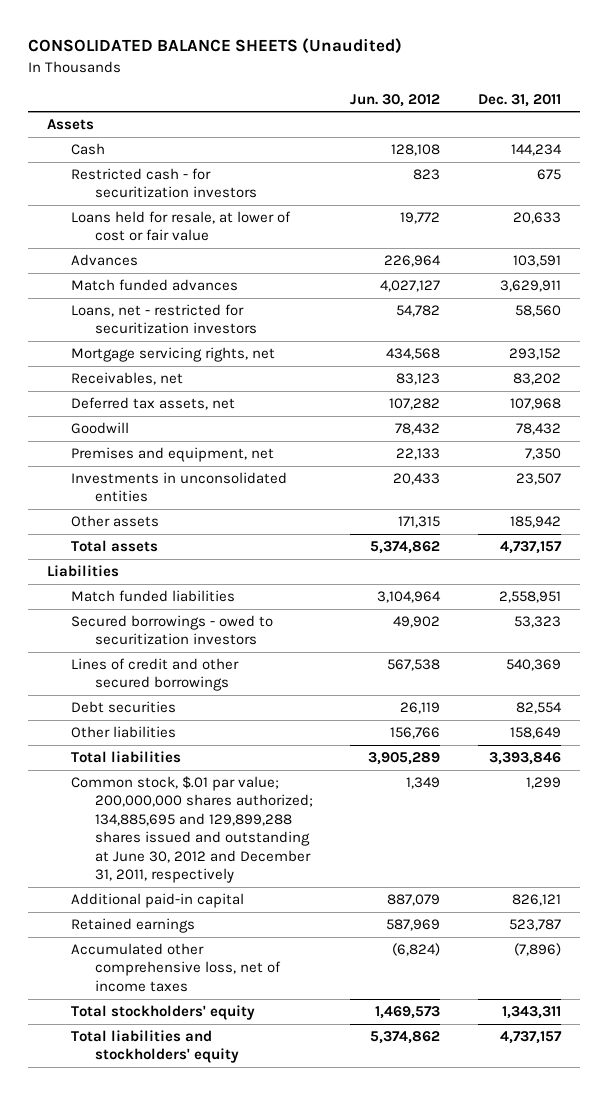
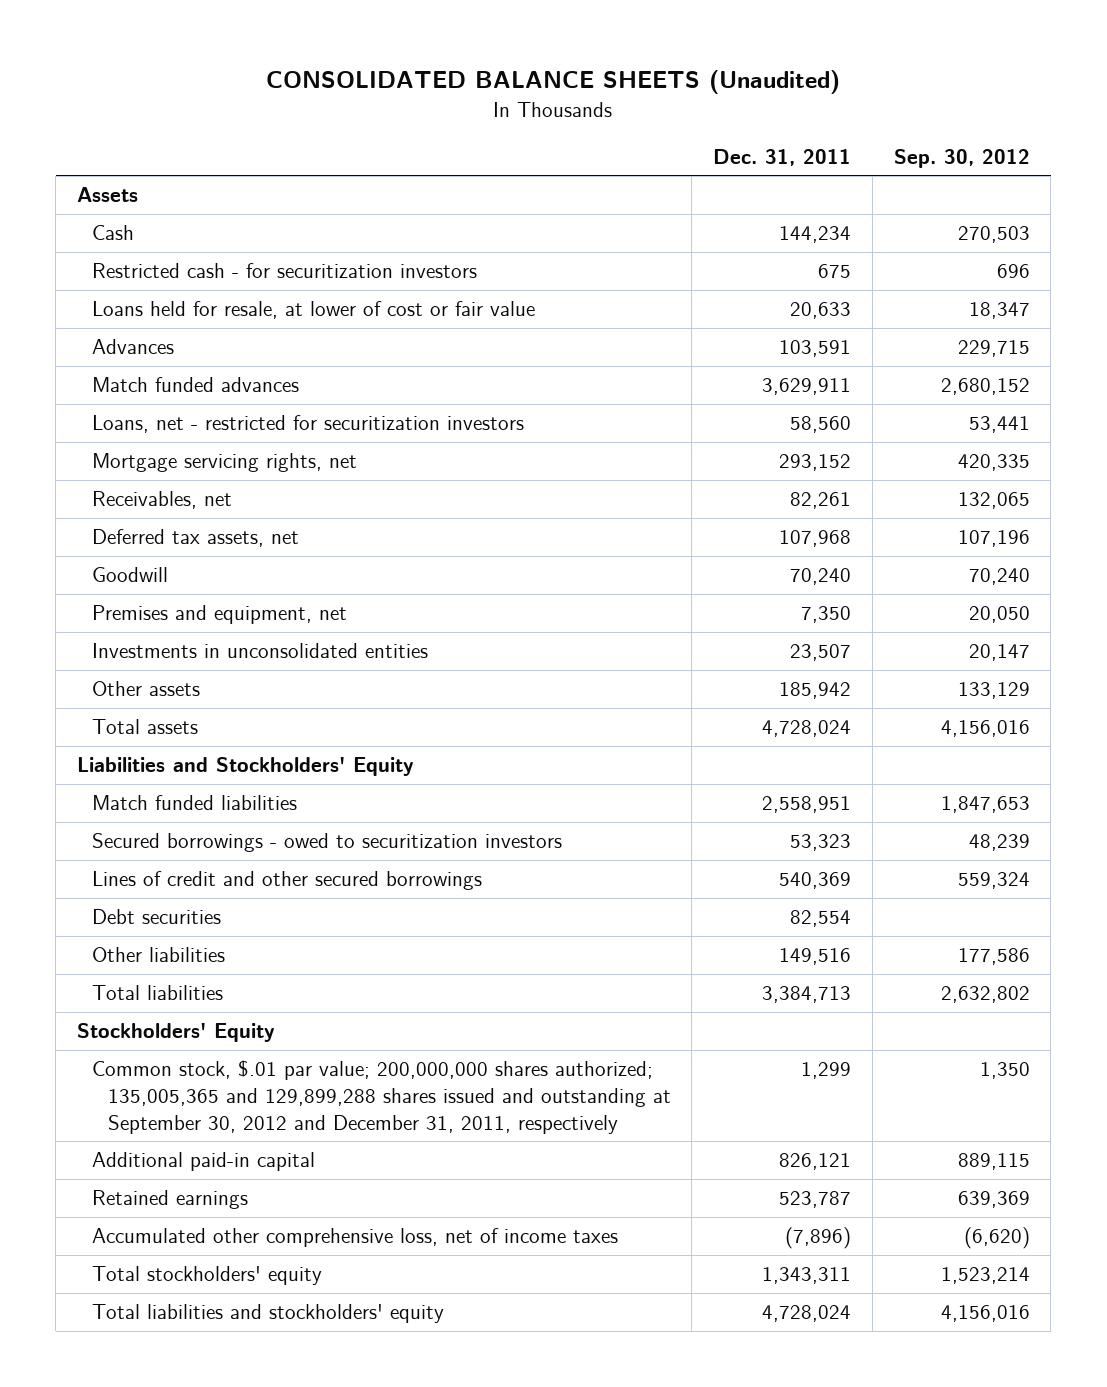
[350,93,441,107] Jun. 30, 2012 -> none
none -> [893,148,1030,168] Sep. 30, 2012
[513,373,562,386] 83,202 -> [790,492,852,510] 82,261
[516,423,562,436] 78,432 -> [790,568,852,586] 70,240
[47,565,120,578] Liabilities -> none
[500,541,563,555] 4,737,157 -> [762,720,852,738] 4,728,024
none -> [76,757,414,777] Liabilities and Stockholders' Equity
[510,727,562,740] 158,649 -> [779,948,852,966] 149,516
[489,752,562,766] 3,393,846 -> [762,986,852,1004] 3,384,713
none -> [76,1023,275,1043] Stockholders' Equity
[71,776,313,884] Common stock, $.01 par value; 200,000,000 shares authorized; 134,885,695 and 129,899,288 shares issued and outstanding at June 30, 2012 and December 31, 2011, respectively -> [92,1060,671,1134] Common stock, $.01 par value; 200,000,000 shares authorized; 135,005,365 and 129,899,288 shares issued and outstanding at September 30, 2012 and December 31, 2011, respectively
[500,1031,563,1045] 4,737,157 -> [762,1305,852,1323] 4,728,024

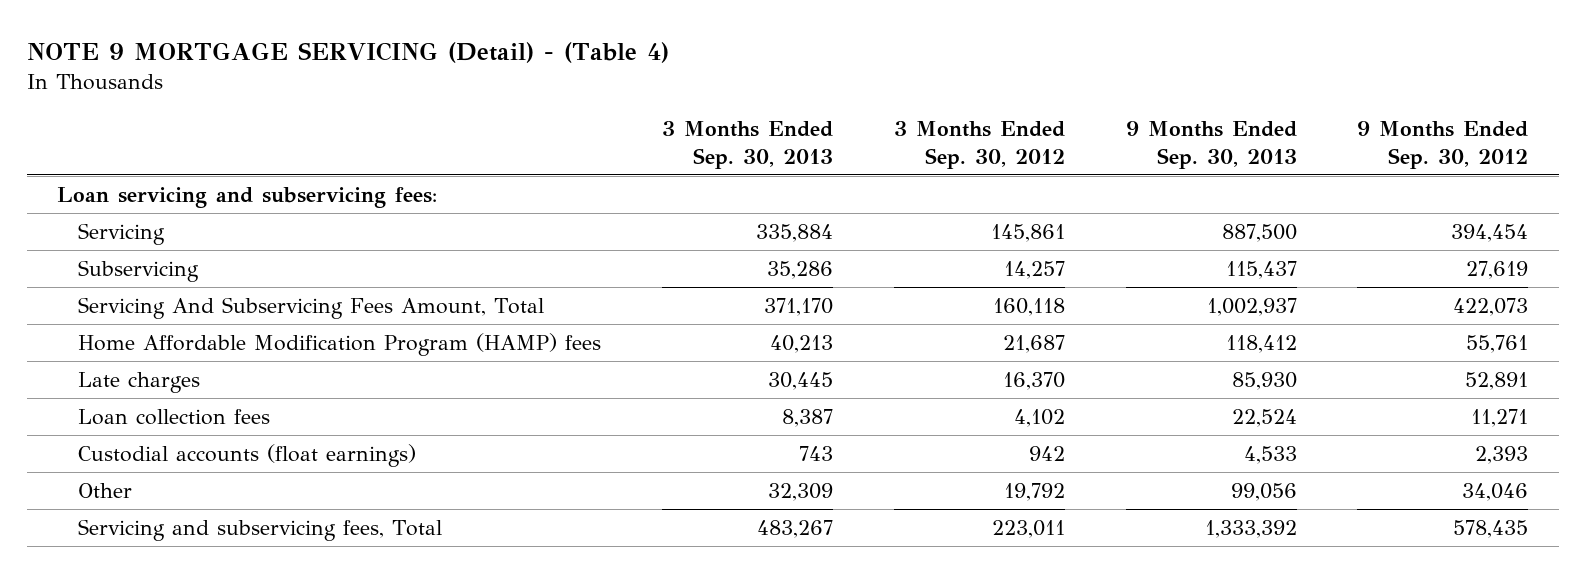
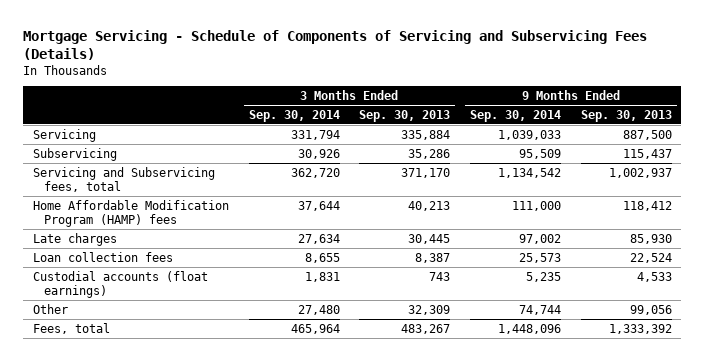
[26,41,669,63] NOTE 9 MORTGAGE SERVICING (Detail) - (Table 4) -> [23,30,648,61] Mortgage Servicing - Schedule of Components of Servicing and Subservicing Fees (Details)
[893,120,1065,169] 3 Months Ended Sep. 30, 2012 -> none
[1357,120,1529,169] 9 Months Ended Sep. 30, 2012 -> none
none -> [248,109,340,122] Sep. 30, 2014
none -> [469,109,561,122] Sep. 30, 2014
[57,186,438,208] Loan servicing and subservicing fees: -> none
[78,296,545,319] Servicing And Subservicing Fees Amount, Total -> [33,166,216,193] Servicing and Subservicing fees, total
[78,518,443,541] Servicing and subservicing fees, Total -> [33,322,111,334] Fees, total

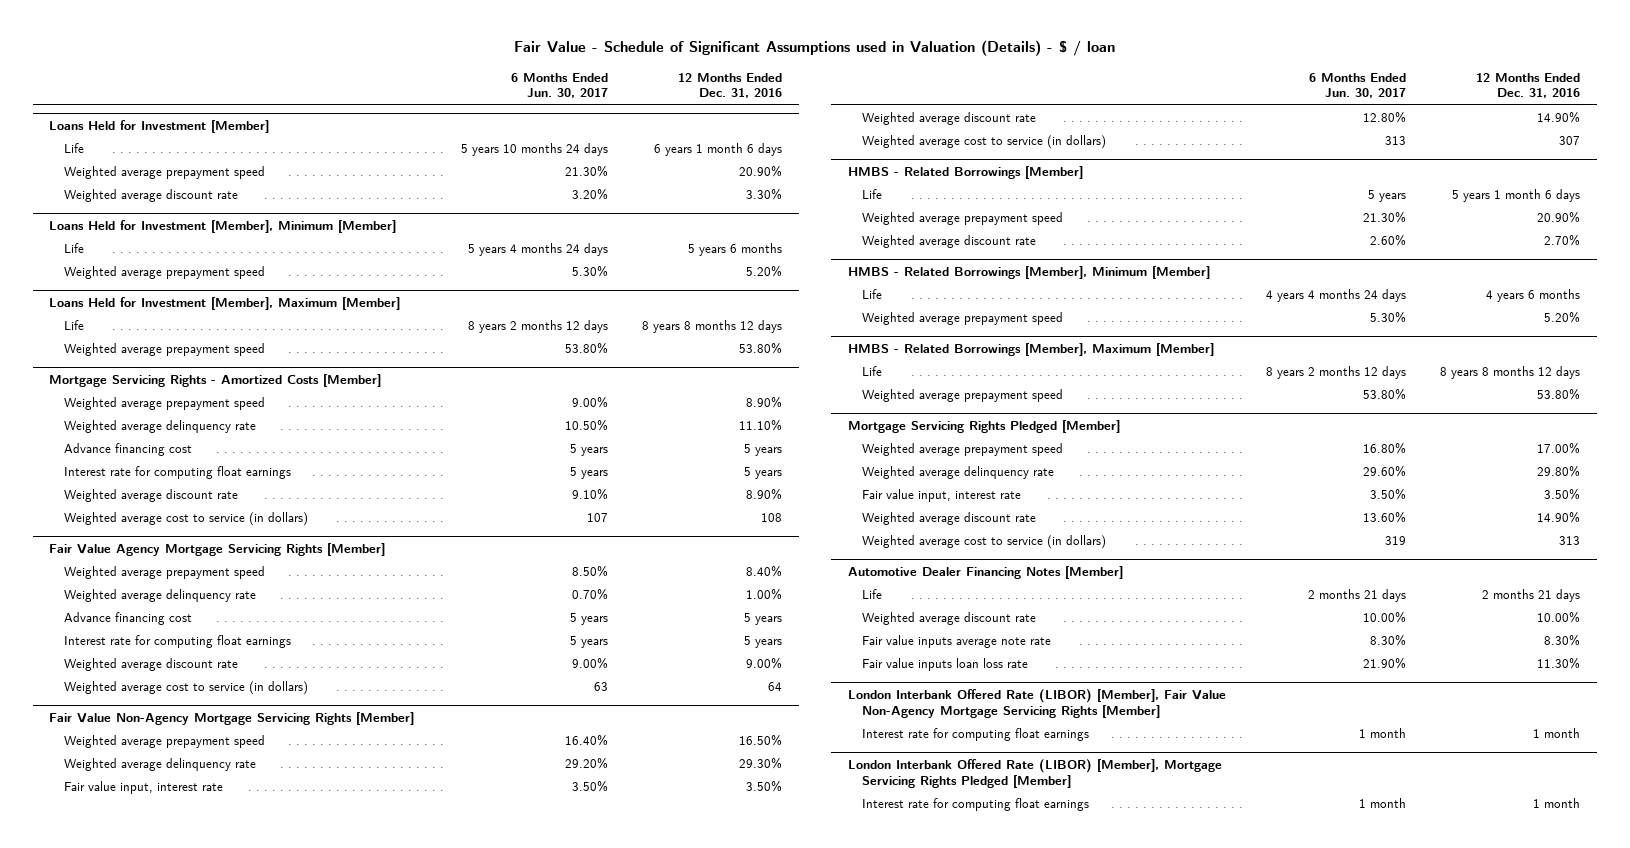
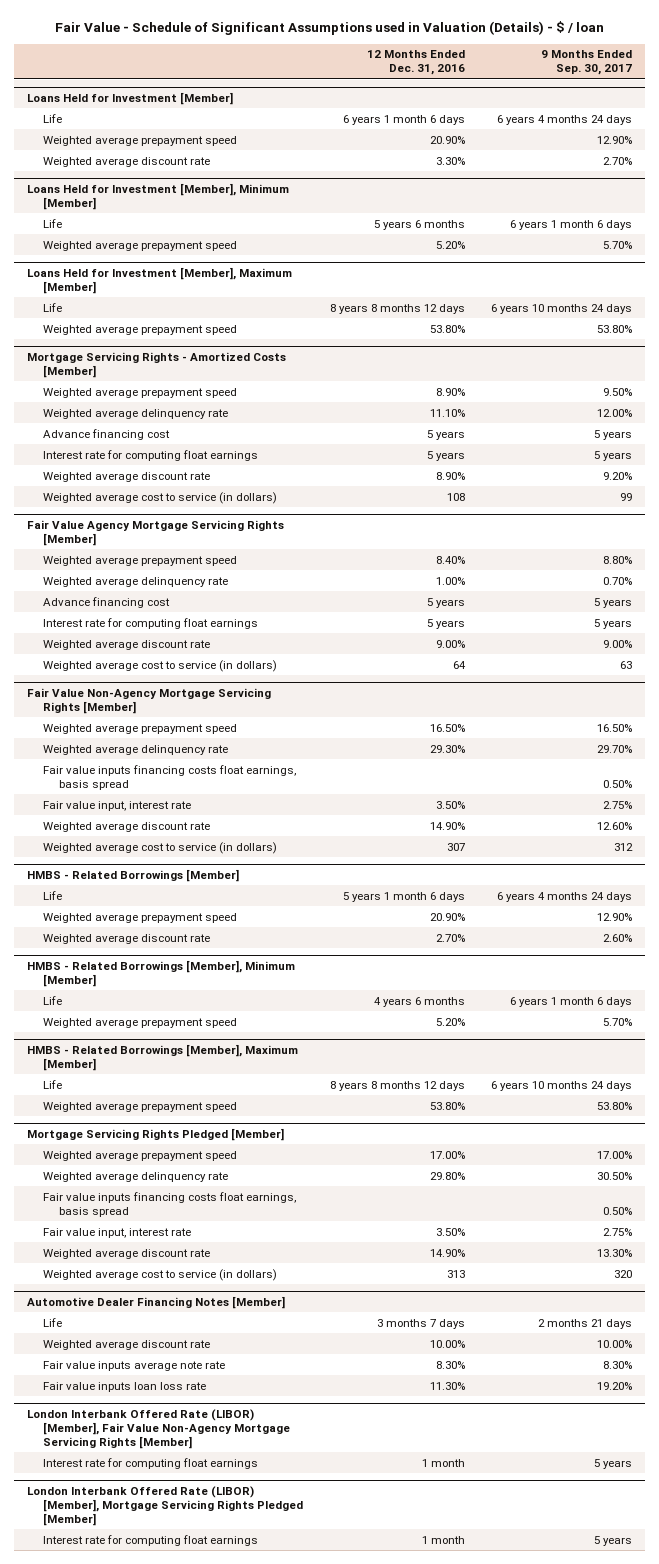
[511,72,609,99] 6 Months Ended Jun. 30, 2017 -> none
none -> [540,50,632,76] 9 Months Ended Sep. 30, 2017
none -> [43,764,297,790] Fair value inputs financing costs float earnings, basis spread
none -> [43,1191,297,1217] Fair value inputs financing costs float earnings, basis spread
[1482,589,1581,603] 2 months 21 days -> [376,1318,465,1329] 3 months 7 days

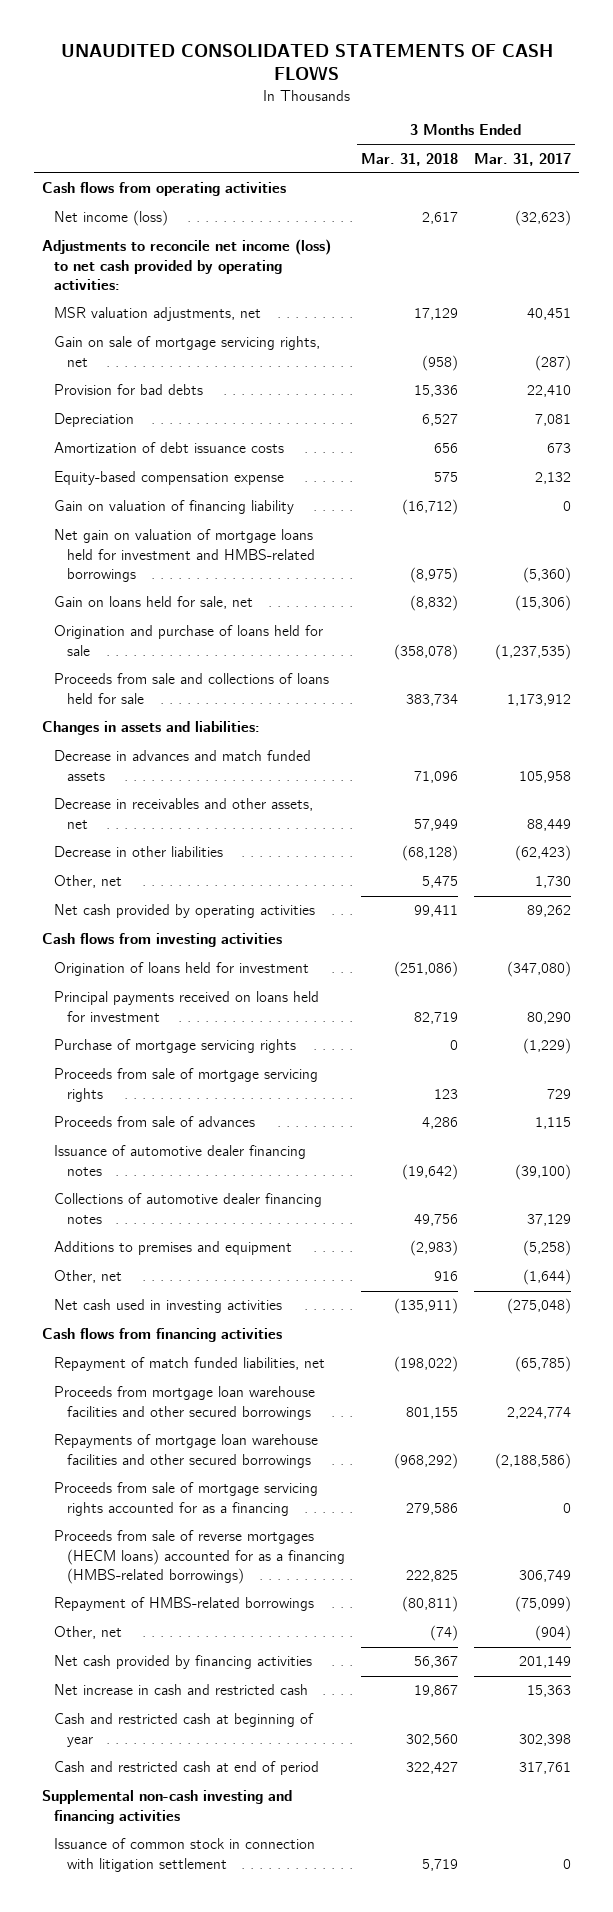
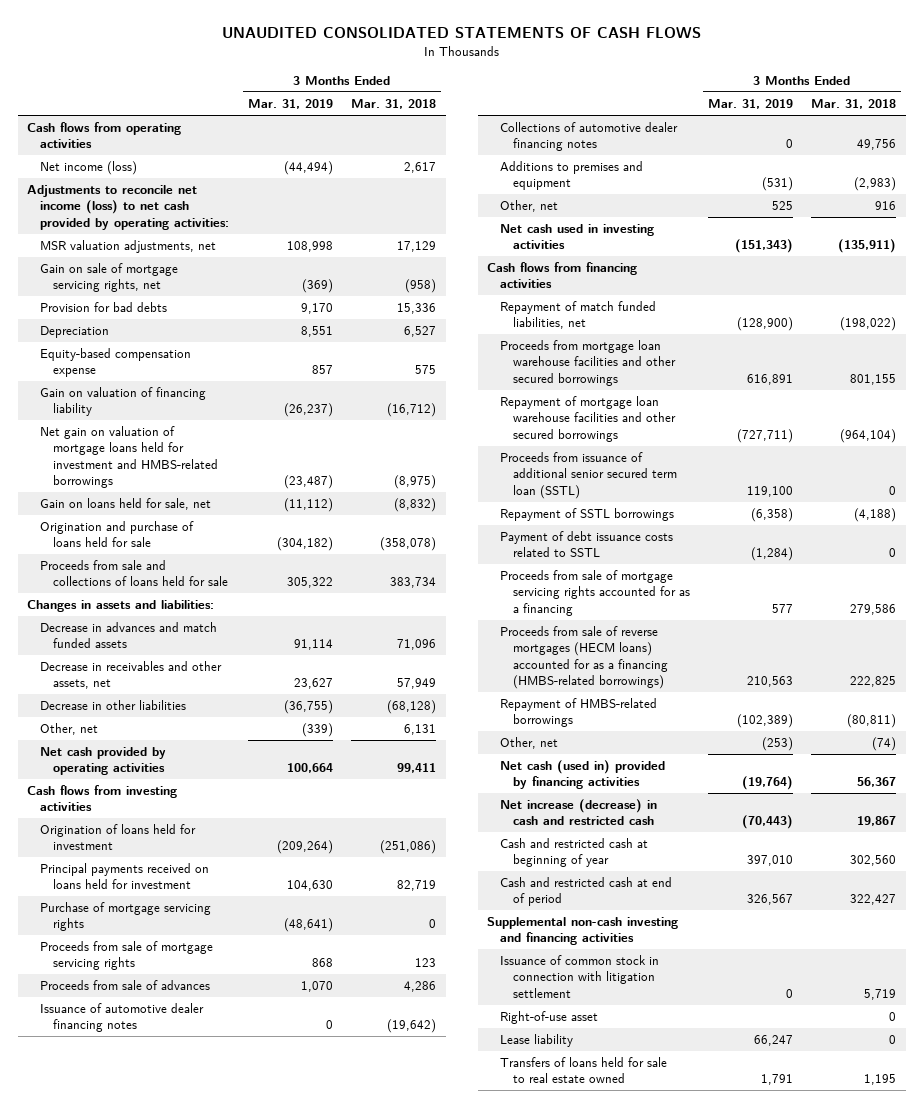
[474,152,572,166] Mar. 31, 2017 -> none
none -> [247,98,333,109] Mar. 31, 2019
[54,442,285,454] Amortization of debt issuance costs -> none
[421,876,458,889] 5,475 -> [404,724,437,736] 6,131
[54,1434,319,1468] Repayments of mortgage loan warehouse facilities and other secured borrowings -> [499,396,676,442] Repayment of mortgage loan warehouse facilities and other secured borrowings
[393,1452,458,1469] (968,292) -> [840,428,897,443] (964,104)
none -> [499,452,677,499] Proceeds from issuance of additional senior secured term loan (SSTL)
none -> [499,508,674,522] Repayment of SSTL borrowings
none -> [499,531,673,558] Payment of debt issuance costs related to SSTL
[54,1655,313,1670] Net cash provided by financing activities -> [499,760,665,790] Net cash (used in) provided by financing activities
[54,1684,309,1696] Net increase in cash and restricted cash -> [499,799,657,826] Net increase (decrease) in cash and restricted cash
none -> [499,1011,598,1025] Right-of-use asset
none -> [499,1034,573,1048] Lease liability
none -> [499,1057,667,1084] Transfers of loans held for sale to real estate owned

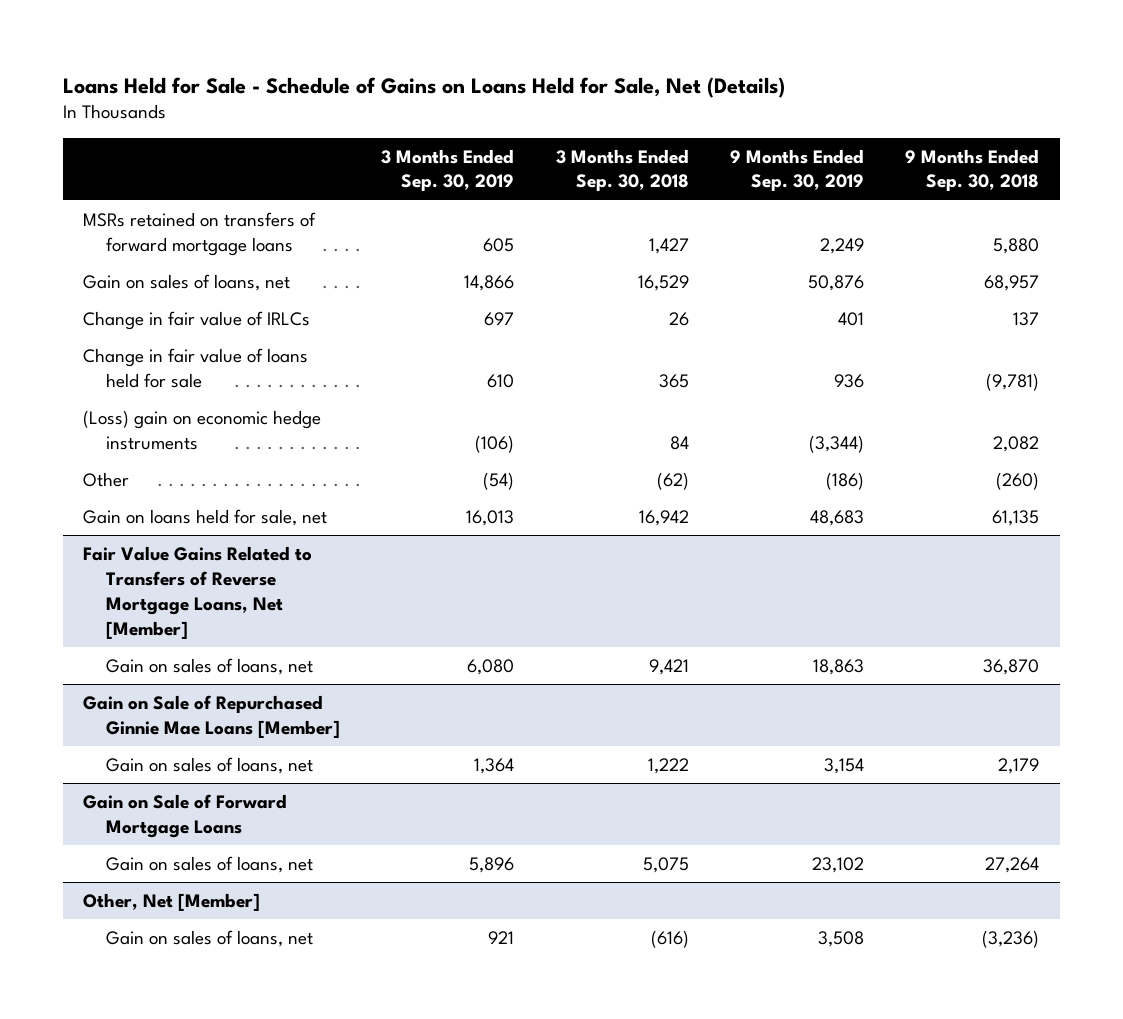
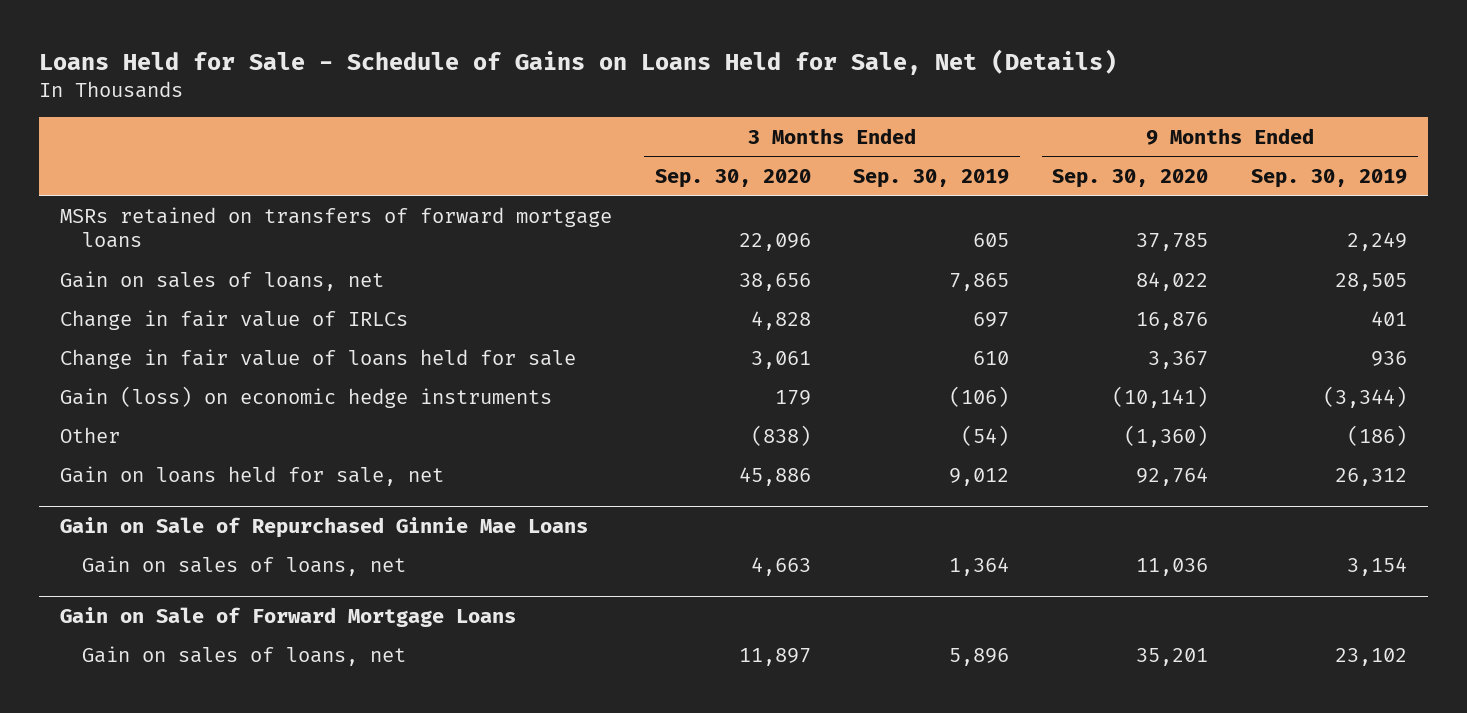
[555,148,689,192] 3 Months Ended Sep. 30, 2018 -> none
[905,148,1040,192] 9 Months Ended Sep. 30, 2018 -> none
none -> [654,168,811,188] Sep. 30, 2020
none -> [1052,168,1209,188] Sep. 30, 2020
[464,274,515,291] 14,866 -> [949,272,1010,291] 7,865
[808,274,865,291] 50,876 -> [1334,272,1407,291] 28,505
[83,409,322,450] (Loss) gain on economic hedge instruments -> [60,385,553,408] Gain (loss) on economic hedge instruments
[83,545,313,639] Fair Value Gains Related to Transfers of Reverse Mortgage Loans, Net [Member] -> none
[105,657,313,675] Gain on sales of loans, net -> none
[466,509,515,526] 16,013 -> [949,467,1010,486] 9,012
[810,509,865,526] 48,683 -> [1334,467,1407,486] 26,312
[83,694,340,738] Gain on Sale of Repurchased Ginnie Mae Loans [Member] -> [60,516,589,538] Gain on Sale of Repurchased Ginnie Mae Loans
[83,892,261,911] Other, Net [Member] -> none
[105,929,313,947] Gain on sales of loans, net -> none

